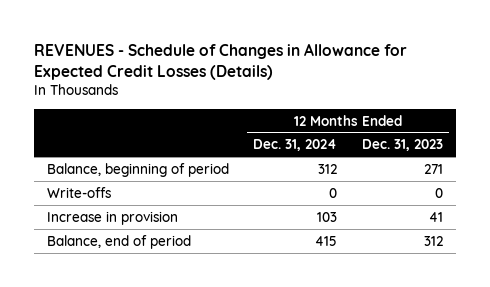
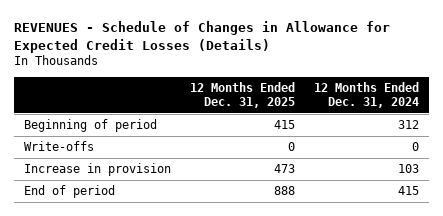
[362,139,444,152] Dec. 31, 2023 -> none
none -> [190,81,296,108] 12 Months Ended Dec. 31, 2025
[46,162,229,177] Balance, beginning of period -> [23,118,157,132] Beginning of period
[46,234,191,249] Balance, end of period -> [23,184,115,198] End of period

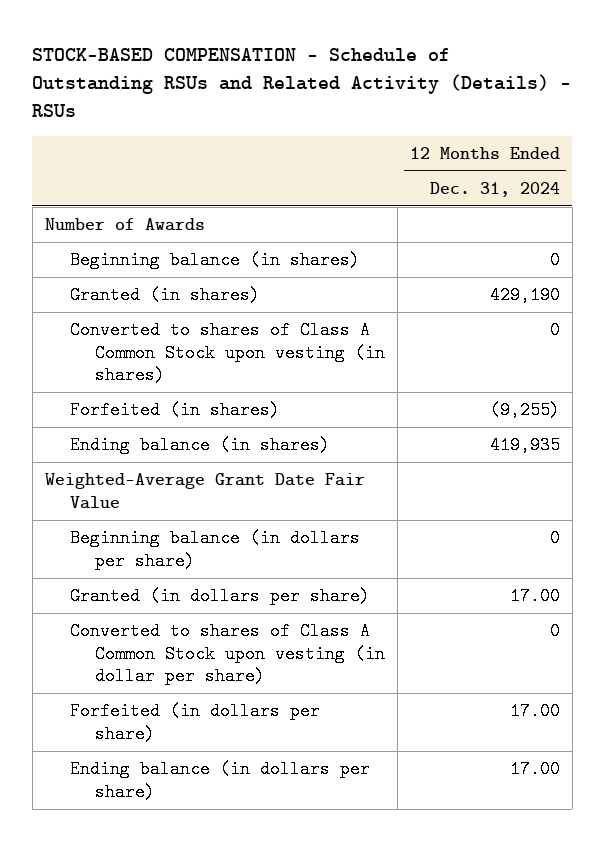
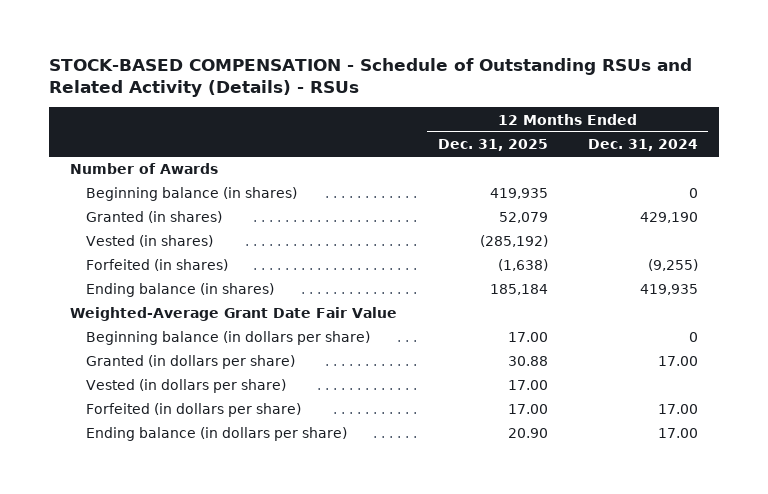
none -> [437,139,548,152] Dec. 31, 2025
[69,321,386,385] Converted to shares of Class A Common Stock upon vesting (in shares) -> none
none -> [86,235,214,248] Vested (in shares)
[69,622,386,686] Converted to shares of Class A Common Stock upon vesting (in dollar per share) -> none
none -> [86,379,287,394] Vested (in dollars per share)

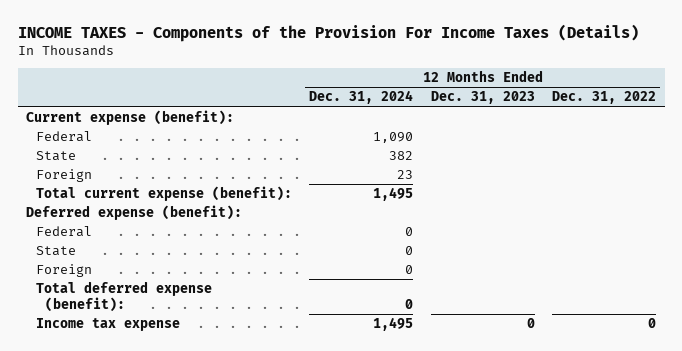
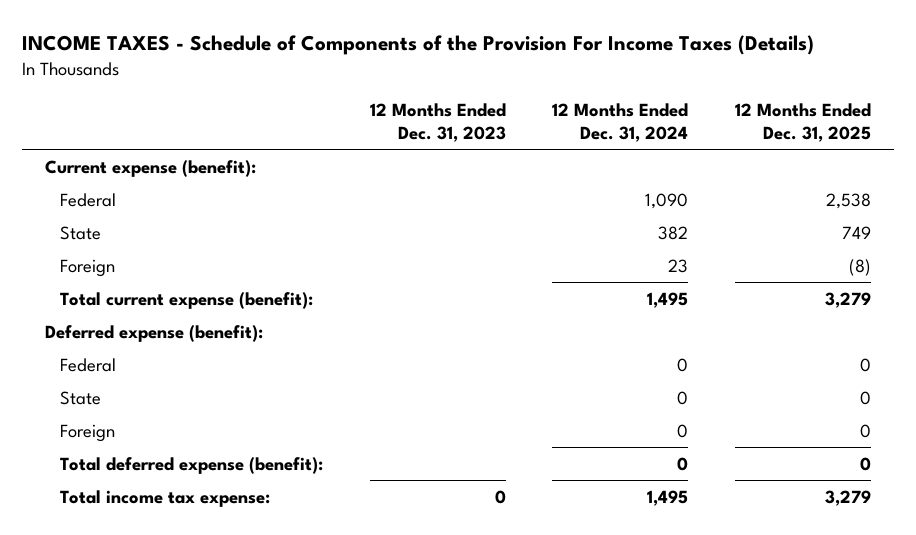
[17,23,639,42] INCOME TAXES - Components of the Provision For Income Taxes (Details) -> [21,35,814,56] INCOME TAXES - Schedule of Components of the Provision For Income Taxes (Details)
[551,91,656,105] Dec. 31, 2022 -> none
none -> [734,102,871,142] 12 Months Ended Dec. 31, 2025
[35,318,180,332] Income tax expense -> [59,489,270,507] Total income tax expense:

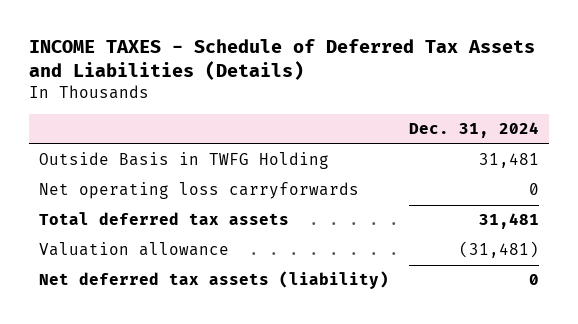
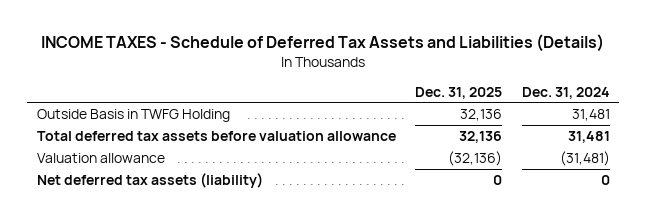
none -> [415,86,503,99] Dec. 31, 2025
[39,182,360,200] Net operating loss carryforwards -> none
[39,212,290,226] Total deferred tax assets -> [36,130,396,141] Total deferred tax assets before valuation allowance

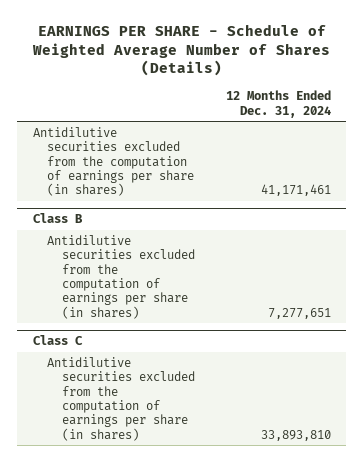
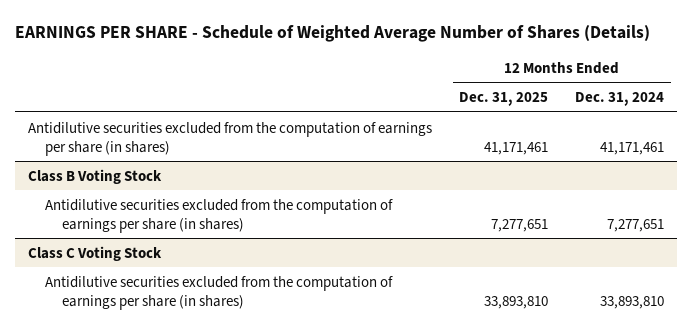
none -> [459,92,549,107] Dec. 31, 2025
[32,213,83,224] Class B -> [28,168,163,184] Class B Voting Stock
[32,335,83,346] Class C -> [28,245,163,261] Class C Voting Stock

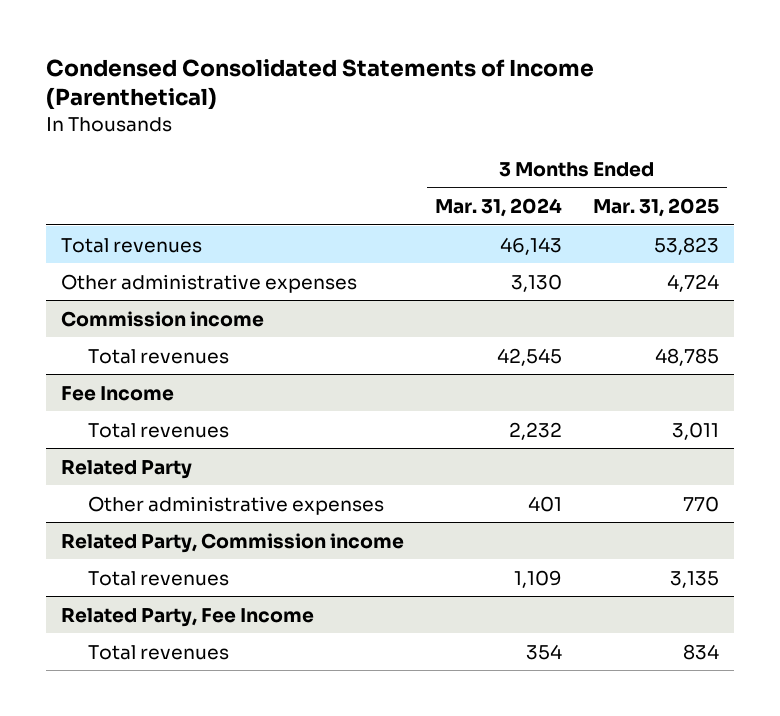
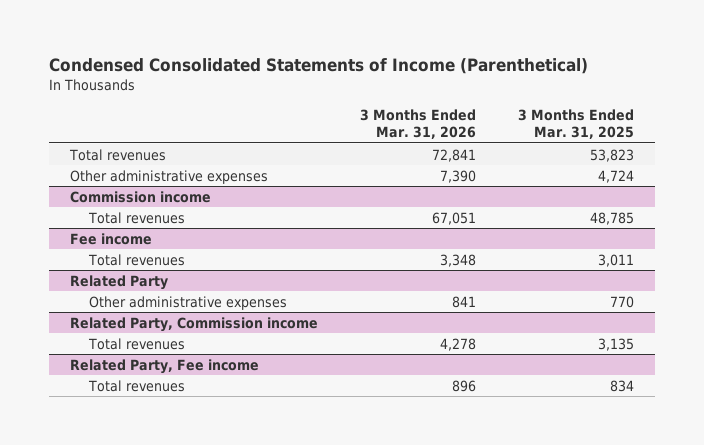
[435,198,563,218] Mar. 31, 2024 -> none
none -> [360,109,477,140] 3 Months Ended Mar. 31, 2026
[61,385,175,401] Fee Income -> [69,232,152,245] Fee income
[61,607,315,627] Related Party, Fee Income -> [69,358,259,374] Related Party, Fee income

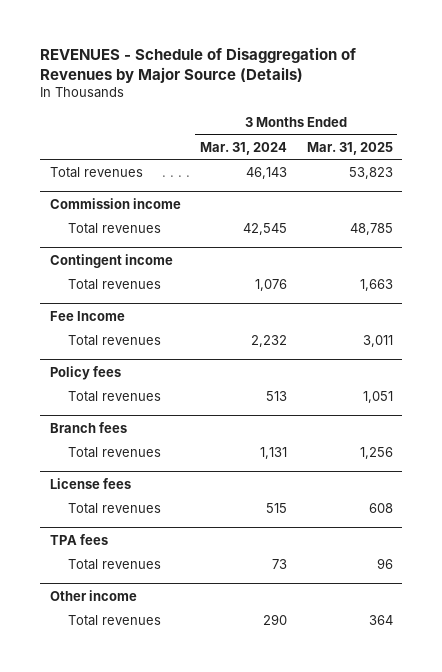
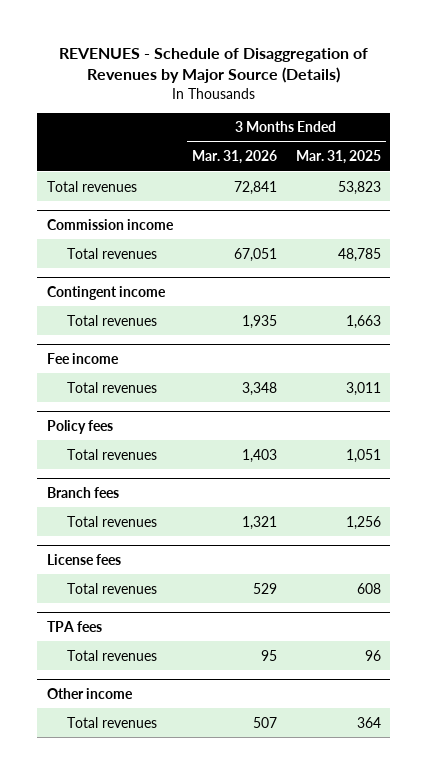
[200,141,288,155] Mar. 31, 2024 -> none
none -> [191,150,277,165] Mar. 31, 2026
[49,310,125,321] Fee Income -> [46,352,119,364] Fee income

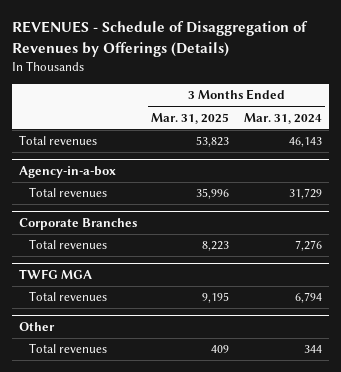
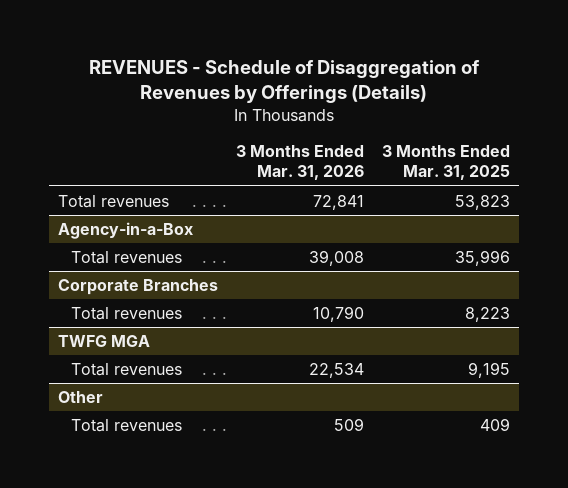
[243,112,322,124] Mar. 31, 2024 -> none
none -> [235,144,364,181] 3 Months Ended Mar. 31, 2026
[19,166,117,179] Agency-in-a-box -> [58,222,194,240] Agency-in-a-Box

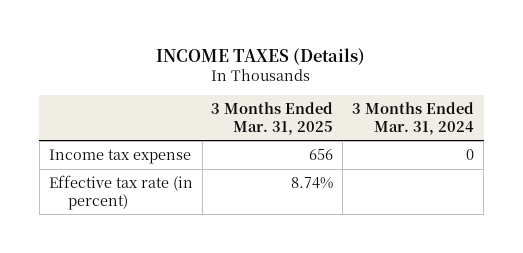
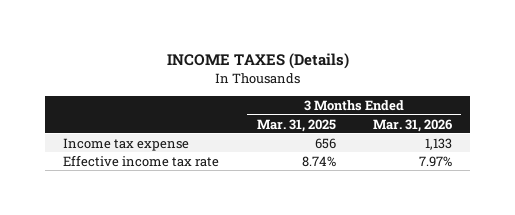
[352,102,475,135] 3 Months Ended Mar. 31, 2024 -> none
none -> [372,118,452,132] Mar. 31, 2026
[48,174,193,210] Effective tax rate (in percent) -> [63,154,220,167] Effective income tax rate

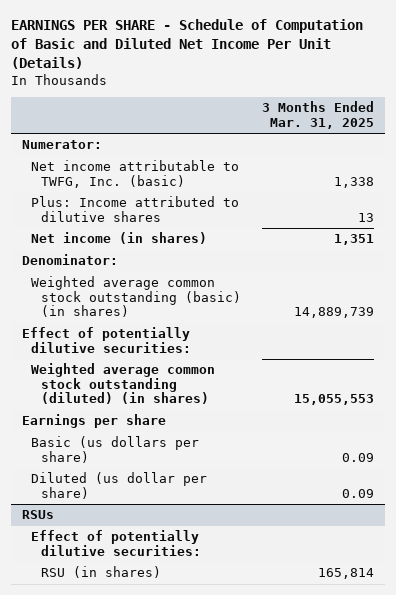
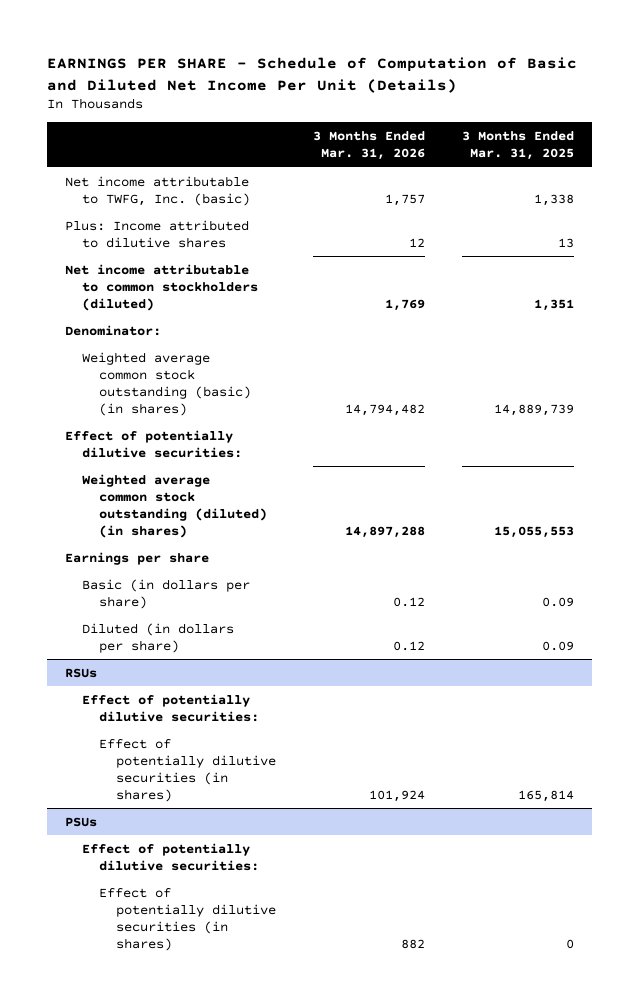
none -> [312,131,425,161] 3 Months Ended Mar. 31, 2026
[22,140,103,150] Numerator: -> none
[31,232,208,245] Net income (in shares) -> [65,263,258,311] Net income attributable to common stockholders (diluted)
[31,436,200,463] Basic (us dollars per share) -> [81,578,250,609] Basic (in dollars per share)
[31,472,208,499] Diluted (us dollar per share) -> [81,622,234,653] Diluted (in dollars per share)
[40,566,161,579] RSU (in shares) -> [98,738,276,802] Effect of potentially dilutive securities (in shares)
none -> [65,816,98,827] PSUs
none -> [81,842,259,871] Effect of potentially dilutive securities:
none -> [98,887,276,951] Effect of potentially dilutive securities (in shares)

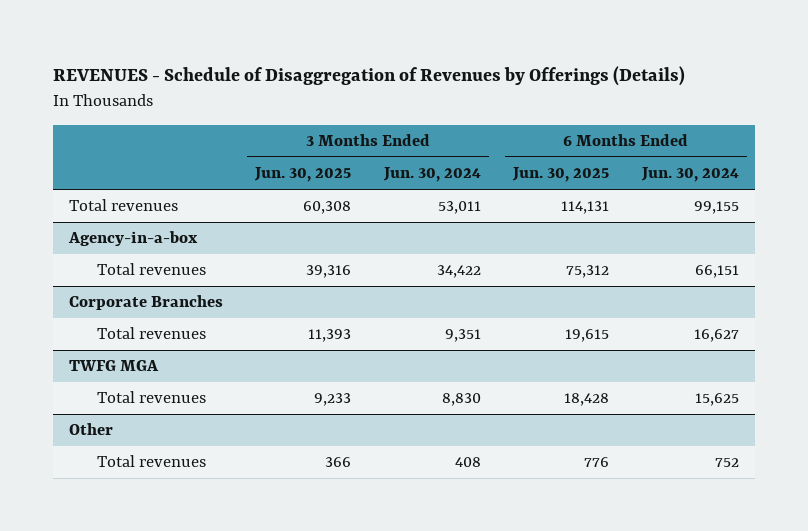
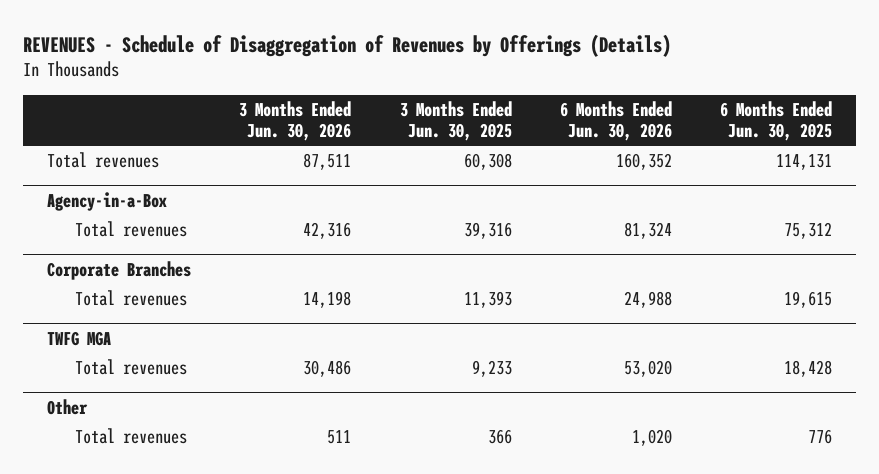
[382,167,481,183] Jun. 30, 2024 -> none
[640,167,739,183] Jun. 30, 2024 -> none
none -> [239,100,352,142] 3 Months Ended Jun. 30, 2026
none -> [559,100,672,142] 6 Months Ended Jun. 30, 2026
[68,231,199,247] Agency-in-a-box -> [47,191,168,211] Agency-in-a-Box

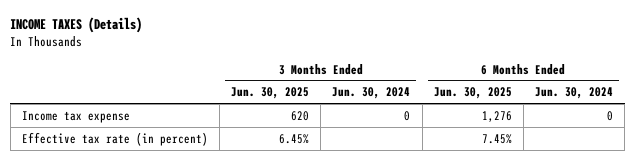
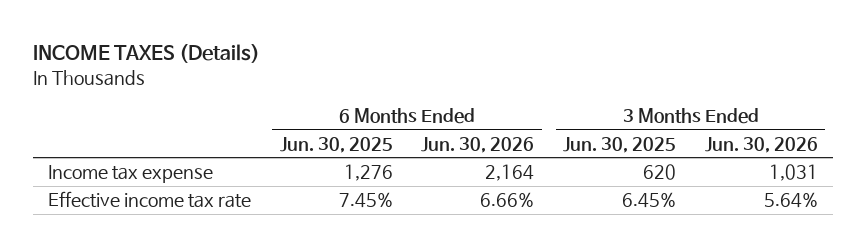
[332,87,411,100] Jun. 30, 2024 -> none
[535,87,614,100] Jun. 30, 2024 -> none
none -> [421,136,535,153] Jun. 30, 2026
none -> [705,136,819,153] Jun. 30, 2026
[21,131,208,146] Effective tax rate (in percent) -> [47,191,251,209] Effective income tax rate

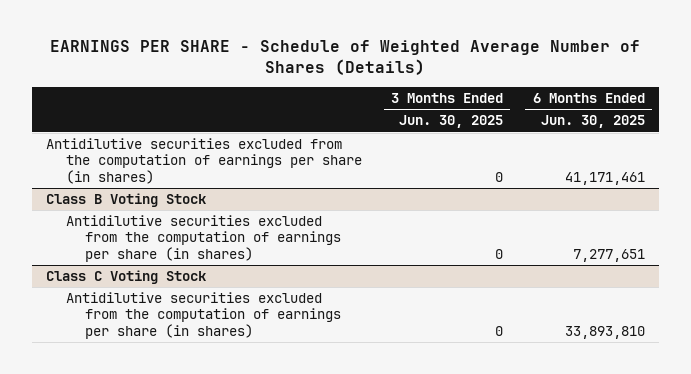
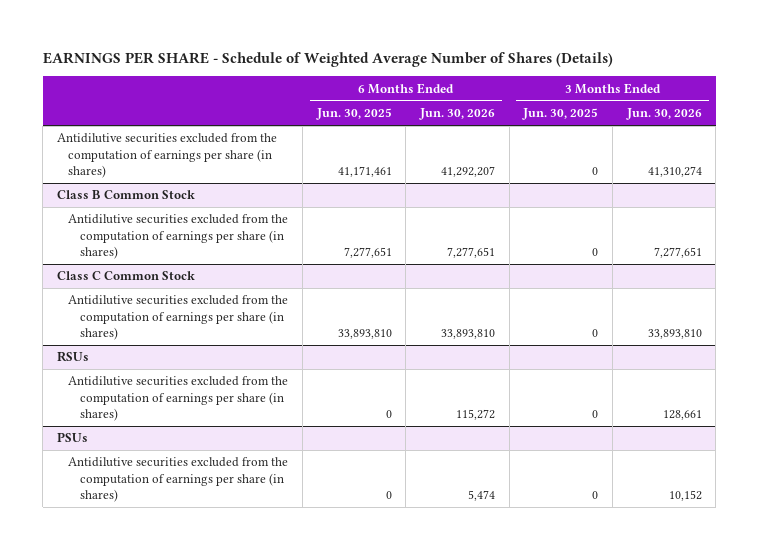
none -> [419,108,496,121] Jun. 30, 2026
none -> [625,108,702,121] Jun. 30, 2026
[46,193,207,208] Class B Voting Stock -> [57,190,196,200] Class B Common Stock
[46,270,207,285] Class C Voting Stock -> [57,271,196,281] Class C Common Stock
none -> [57,351,90,363] RSUs
none -> [68,376,289,422] Antidilutive securities excluded from the computation of earnings per share (in shares)
none -> [57,432,89,443] PSUs
none -> [68,457,289,503] Antidilutive securities excluded from the computation of earnings per share (in shares)

